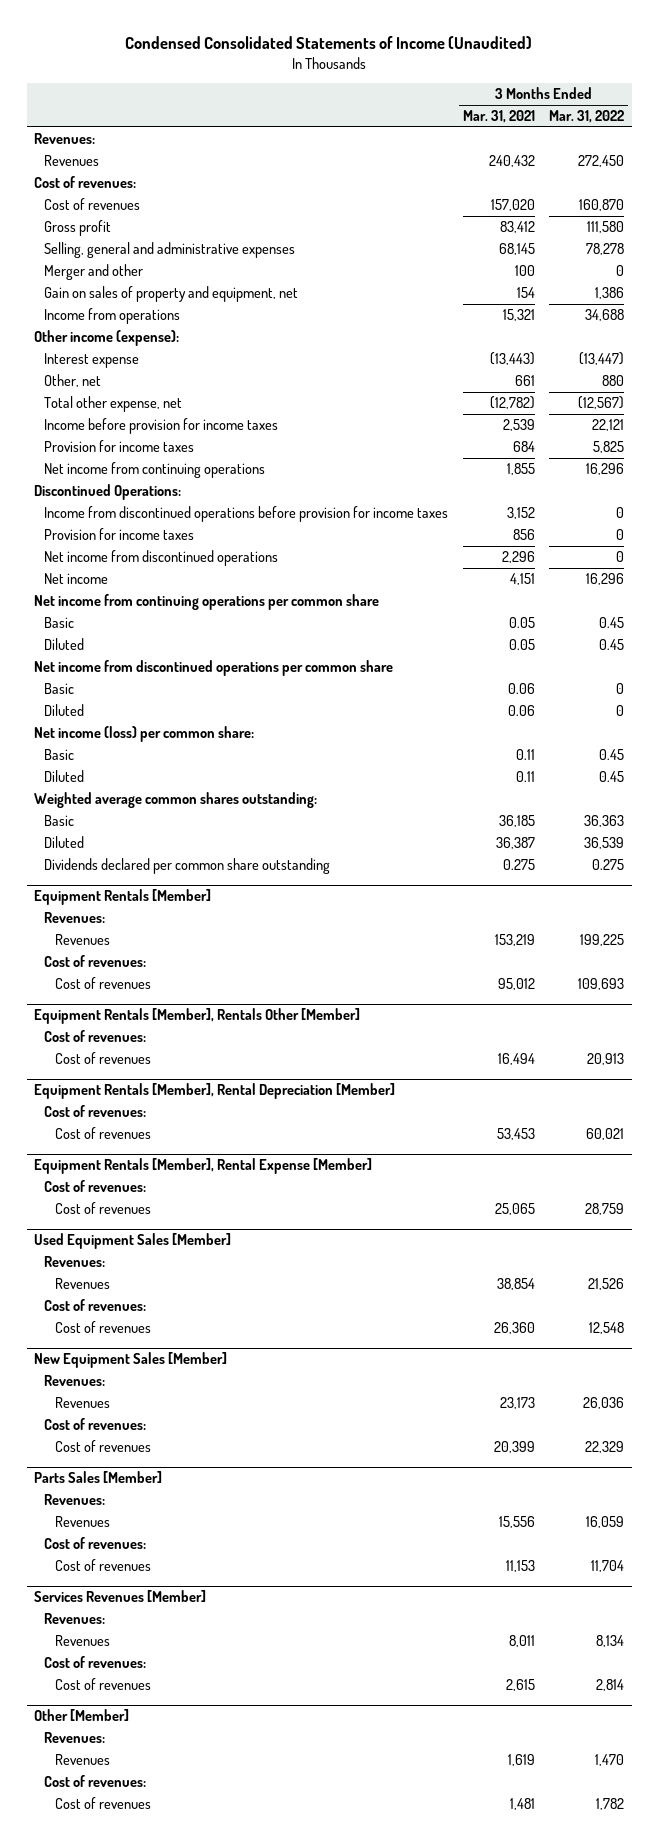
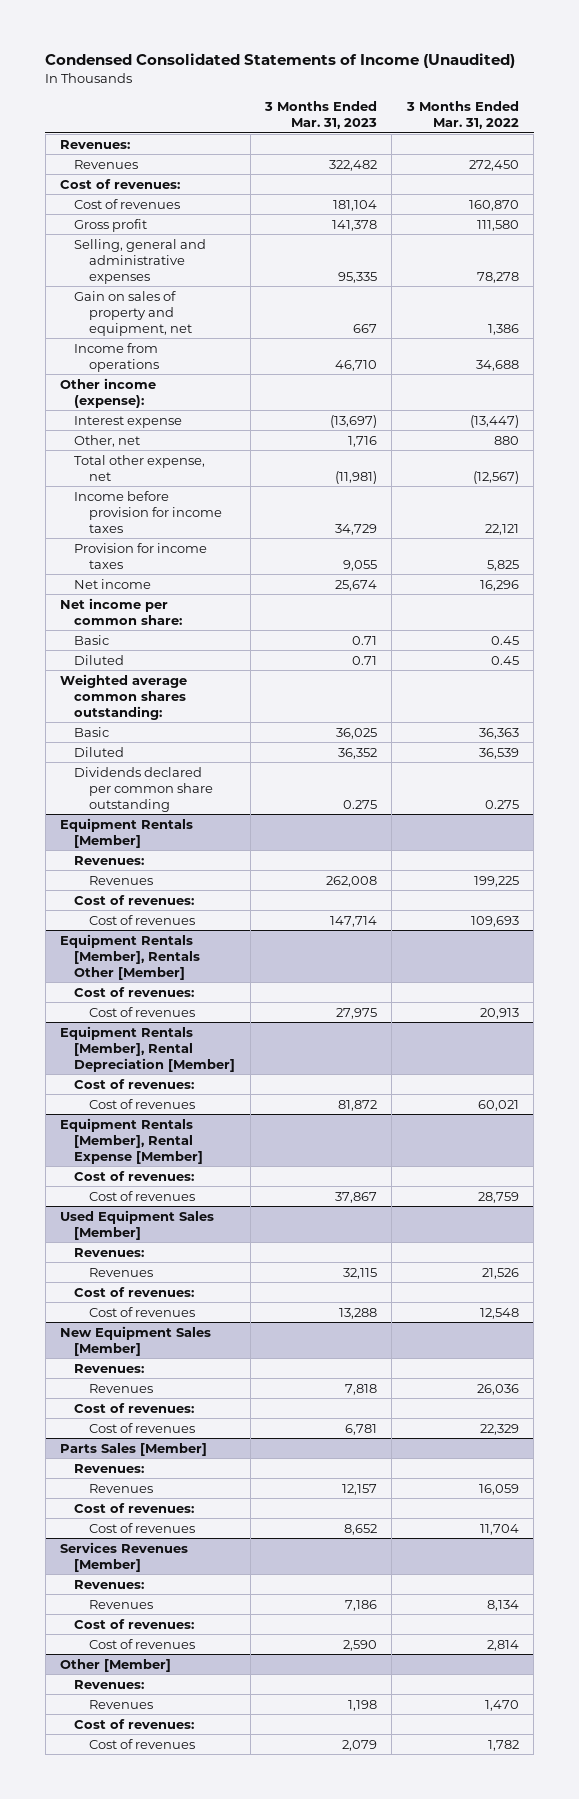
[462,110,535,124] Mar. 31, 2021 -> none
none -> [264,100,378,129] 3 Months Ended Mar. 31, 2023
[44,264,144,281] Merger and other -> none
[44,462,266,479] Net income from continuing operations -> none
[34,484,182,501] Discontinued Operations: -> none
[44,506,449,523] Income from discontinued operations before provision for income taxes -> none
[44,528,195,541] Provision for income taxes -> none
[44,550,279,567] Net income from discontinued operations -> none
[34,594,380,611] Net income from continuing operations per common share -> none
[44,617,75,629] Basic -> none
[44,638,85,651] Diluted -> none
[34,660,394,677] Net income from discontinued operations per common share -> none
[44,683,75,695] Basic -> none
[44,704,85,717] Diluted -> none
[34,726,255,743] Net income (loss) per common share: -> [59,597,183,625] Net income per common share:

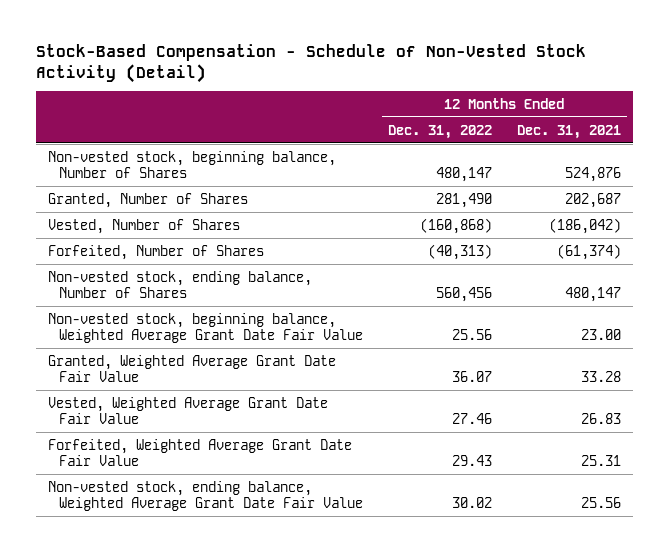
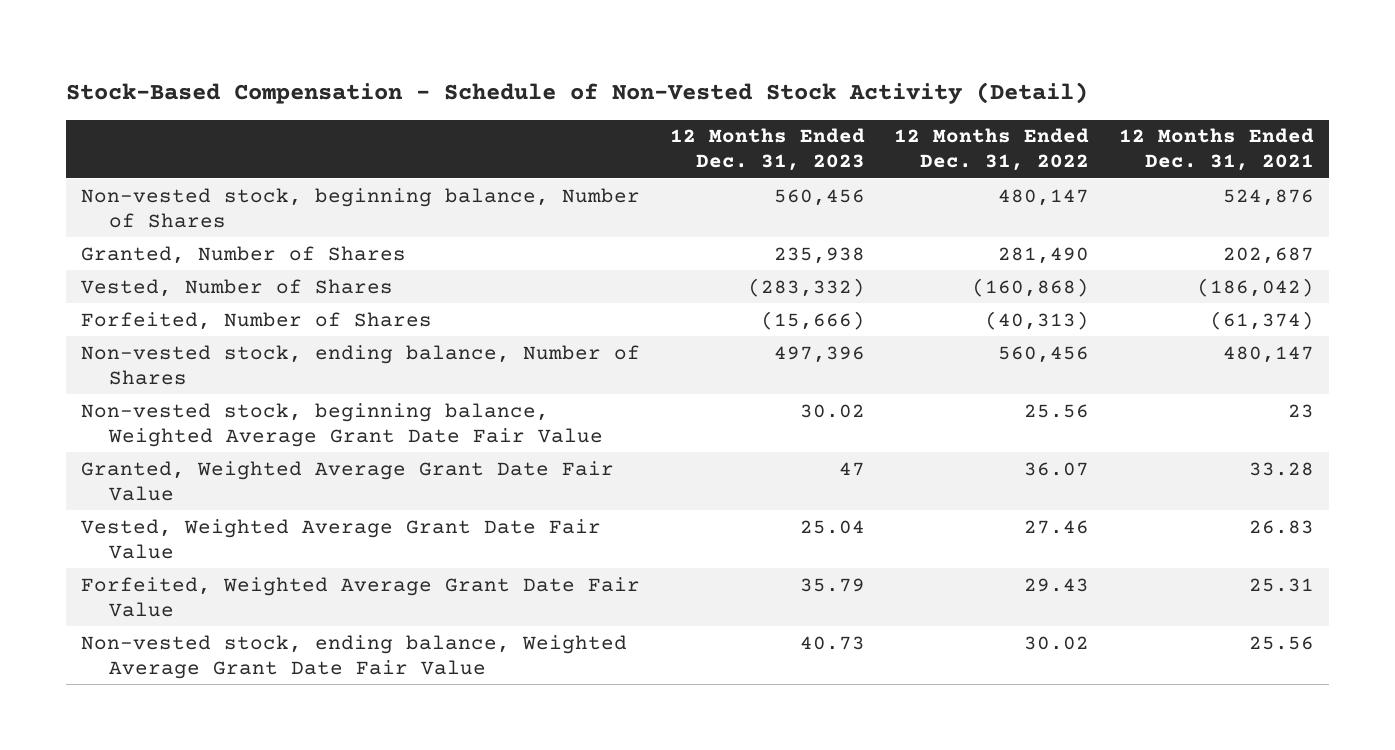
none -> [669,128,865,172] 12 Months Ended Dec. 31, 2023
[580,329,621,341] 23.00 -> [1288,403,1315,418] 23

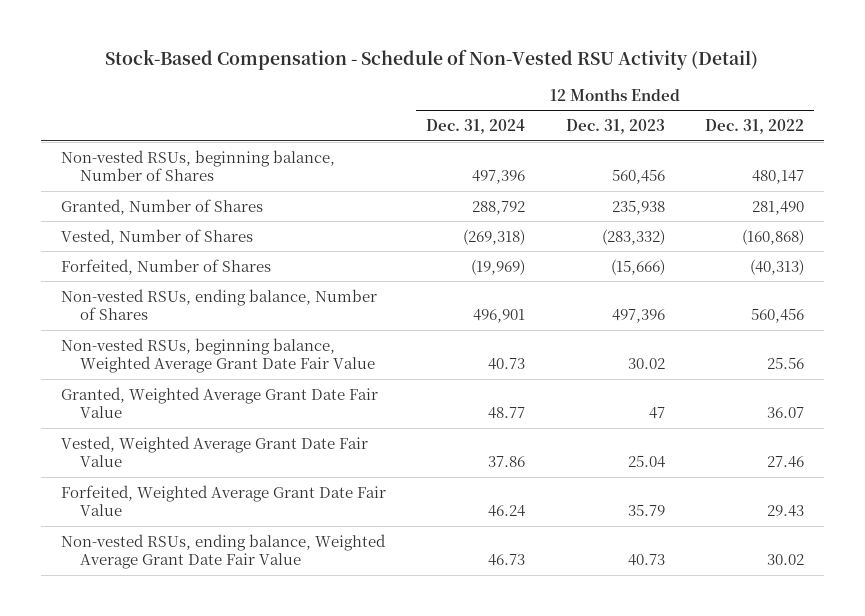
[65,81,1088,104] Stock-Based Compensation - Schedule of Non-Vested Stock Activity (Detail) -> [105,48,759,70] Stock-Based Compensation - Schedule of Non-Vested RSU Activity (Detail)
[1119,128,1315,172] 12 Months Ended Dec. 31, 2021 -> none
none -> [426,118,526,134] Dec. 31, 2024
[80,187,640,228] Non-vested stock, beginning balance, Number of Shares -> [61,149,336,182] Non-vested RSUs, beginning balance, Number of Shares
[80,344,640,385] Non-vested stock, ending balance, Number of Shares -> [61,288,378,321] Non-vested RSUs, ending balance, Number of Shares
[80,402,604,447] Non-vested stock, beginning balance, Weighted Average Grant Date Fair Value -> [61,337,375,374] Non-vested RSUs, beginning balance, Weighted Average Grant Date Fair Value
[80,634,627,679] Non-vested stock, ending balance, Weighted Average Grant Date Fair Value -> [61,533,387,570] Non-vested RSUs, ending balance, Weighted Average Grant Date Fair Value

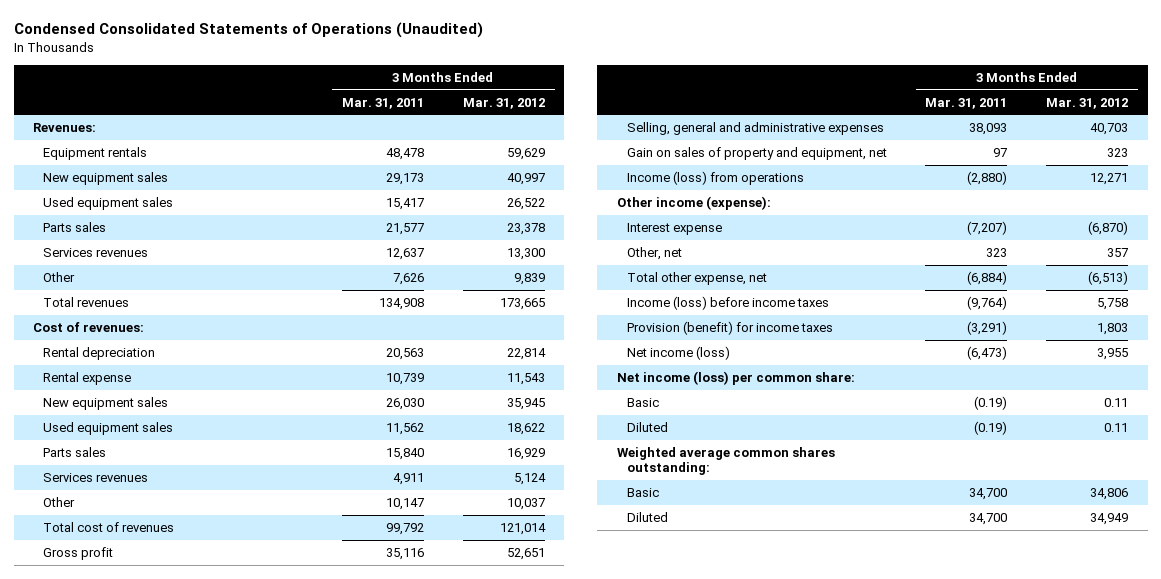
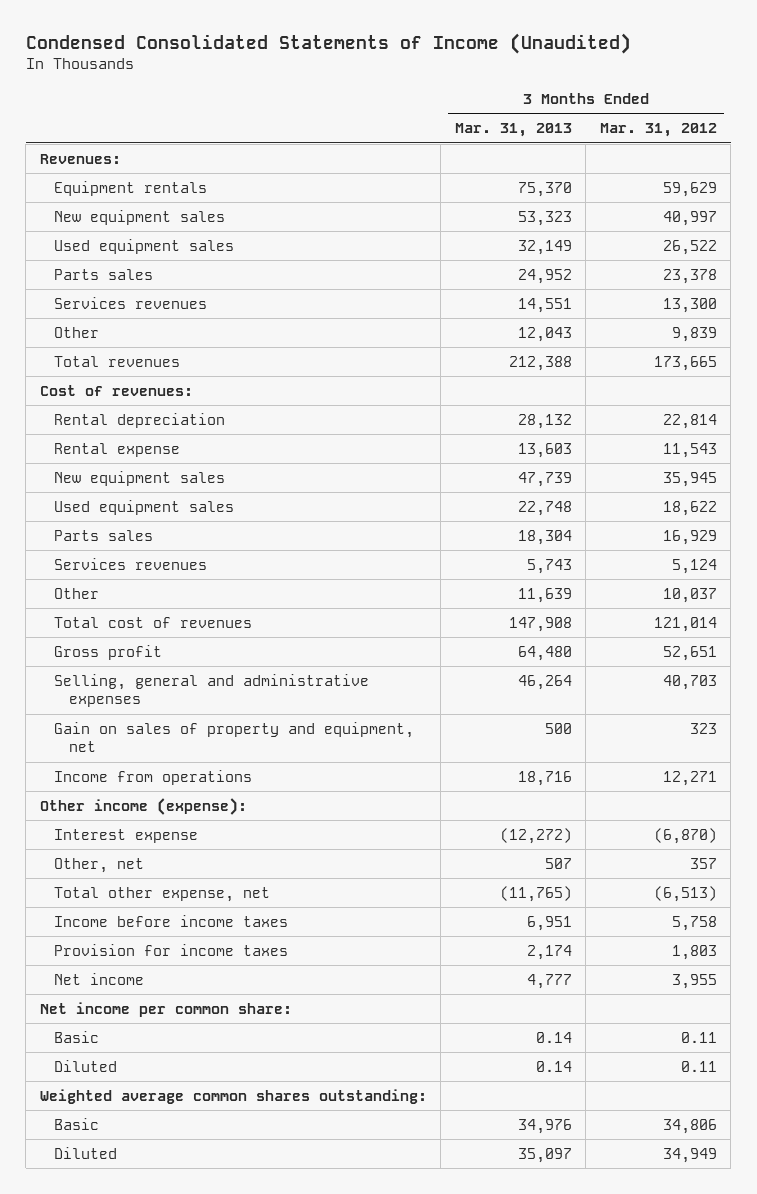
[13,22,483,39] Condensed Consolidated Statements of Operations (Unaudited) -> [25,33,631,55] Condensed Consolidated Statements of Income (Unaudited)
[341,97,424,109] Mar. 31, 2011 -> none
none -> [454,123,572,138] Mar. 31, 2013
[626,171,804,186] Income (loss) from operations -> [54,769,253,785] Income from operations
[626,296,829,311] Income (loss) before income taxes -> [54,914,289,927] Income before income taxes
[626,321,833,336] Provision (benefit) for income taxes -> [54,943,289,956] Provision for income taxes
[626,346,730,361] Net income (loss) -> [54,972,145,985] Net income
[616,371,855,386] Net income (loss) per common share: -> [39,1001,292,1017] Net income per common share:

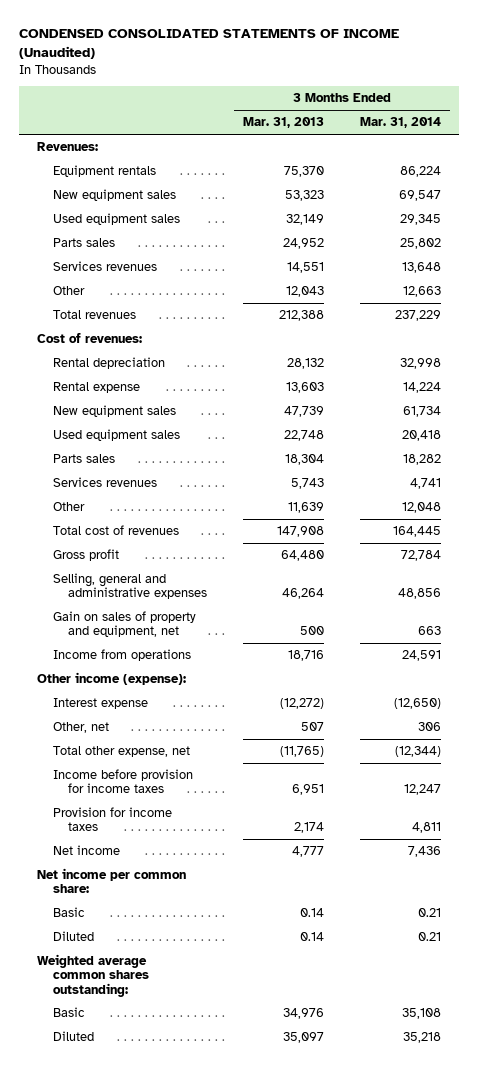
[25,33,631,55] Condensed Consolidated Statements of Income (Unaudited) -> [19,29,400,60] CONDENSED CONSOLIDATED STATEMENTS OF INCOME (Unaudited)
[599,123,717,138] Mar. 31, 2012 -> none
none -> [359,117,441,129] Mar. 31, 2014
[54,914,289,927] Income before income taxes -> [52,769,193,794] Income before provision for income taxes

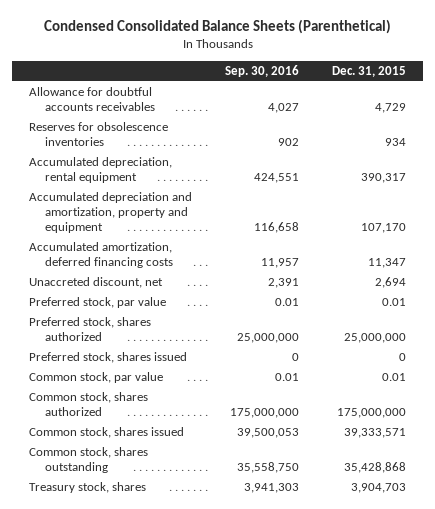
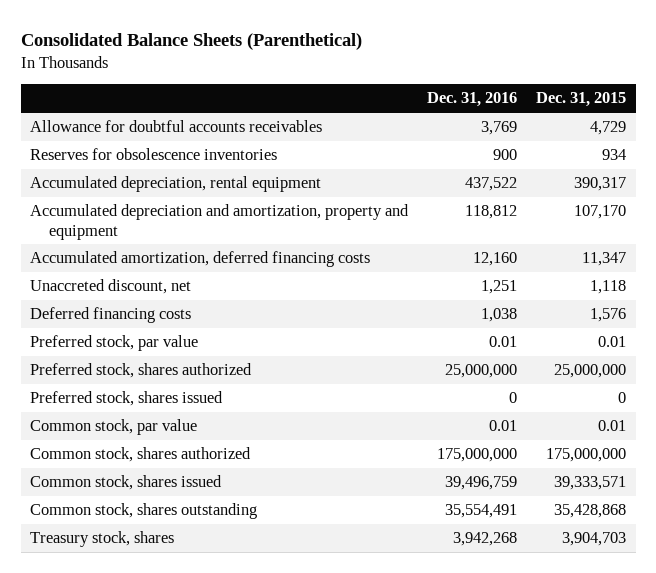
[43,19,391,35] Condensed Consolidated Balance Sheets (Parenthetical) -> [20,32,362,50] Consolidated Balance Sheets (Parenthetical)
[225,64,300,77] Sep. 30, 2016 -> none
none -> [427,92,518,108] Dec. 31, 2016
[375,277,407,289] 2,694 -> [590,280,627,295] 1,118
none -> [30,307,192,324] Deferred financing costs

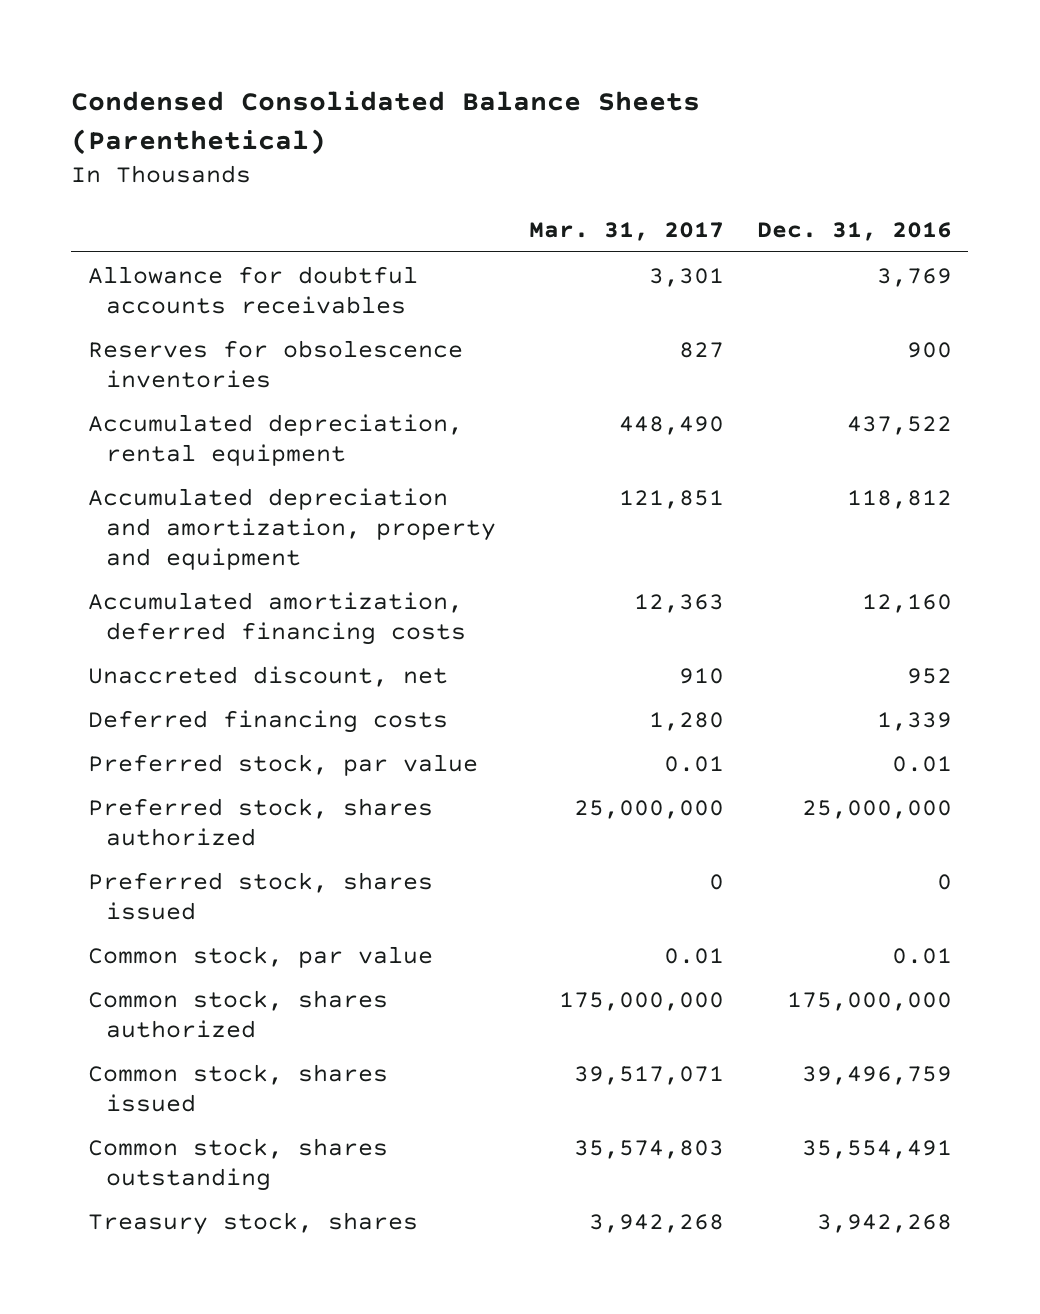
[20,32,362,50] Consolidated Balance Sheets (Parenthetical) -> [71,91,701,155] Condensed Consolidated Balance Sheets (Parenthetical)
[536,92,627,108] Dec. 31, 2015 -> none
none -> [528,221,724,241] Mar. 31, 2017
[481,280,518,295] 1,251 -> [906,667,952,684] 952
[481,308,518,323] 1,038 -> [876,711,952,731] 1,339

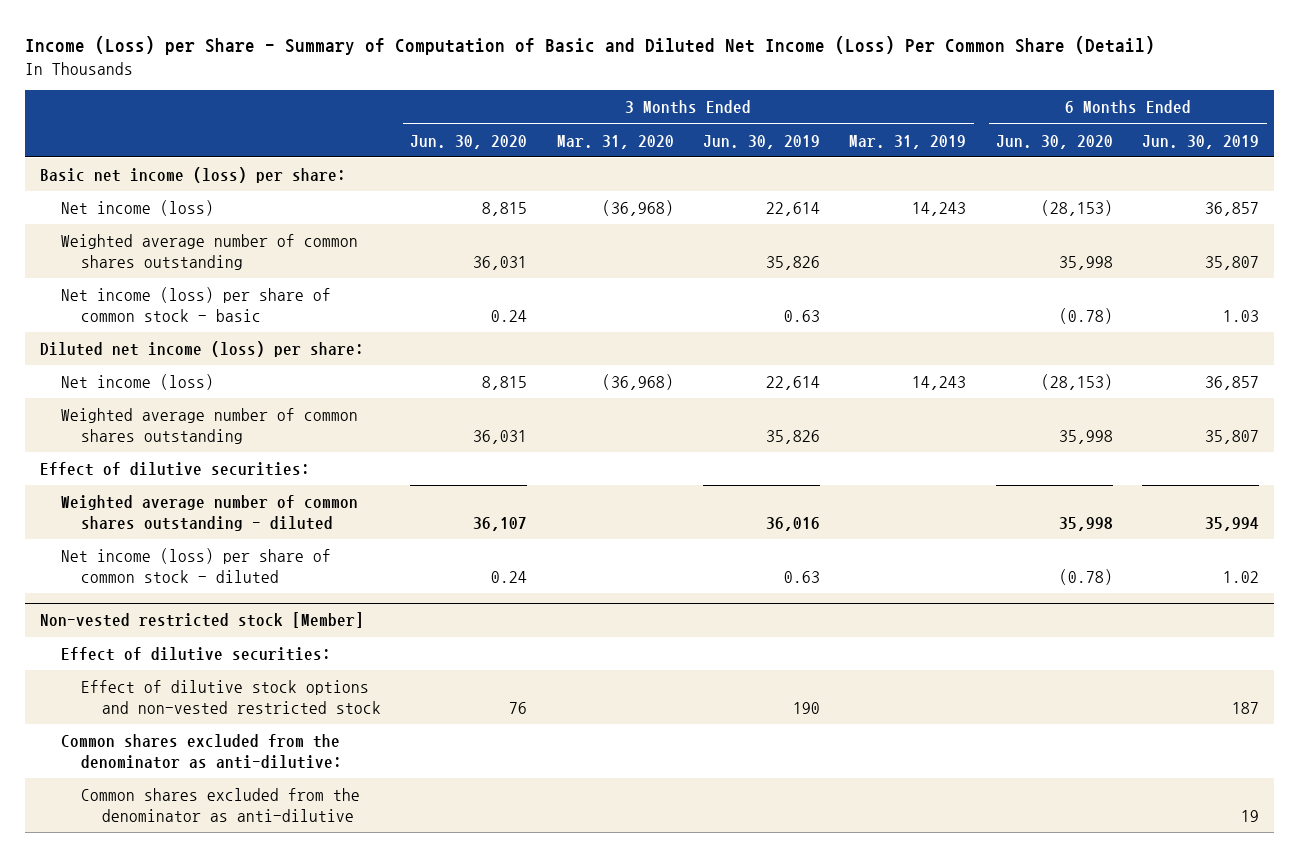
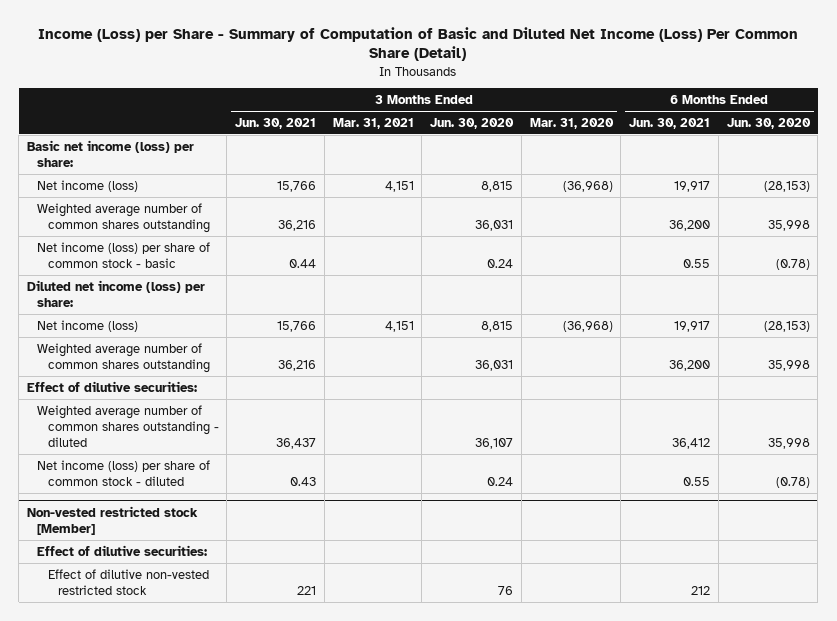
[702,134,820,149] Jun. 30, 2019 -> none
[849,134,967,149] Mar. 31, 2019 -> none
[1142,134,1260,149] Jun. 30, 2019 -> none
none -> [235,117,317,129] Jun. 30, 2021
none -> [332,117,414,129] Mar. 31, 2021
none -> [629,117,711,129] Jun. 30, 2021
[60,733,343,769] Common shares excluded from the denominator as anti-dilutive: -> none
[81,787,361,822] Common shares excluded from the denominator as anti-dilutive -> none
[81,679,381,714] Effect of dilutive stock options and non-vested restricted stock -> [47,568,209,595] Effect of dilutive non-vested restricted stock

